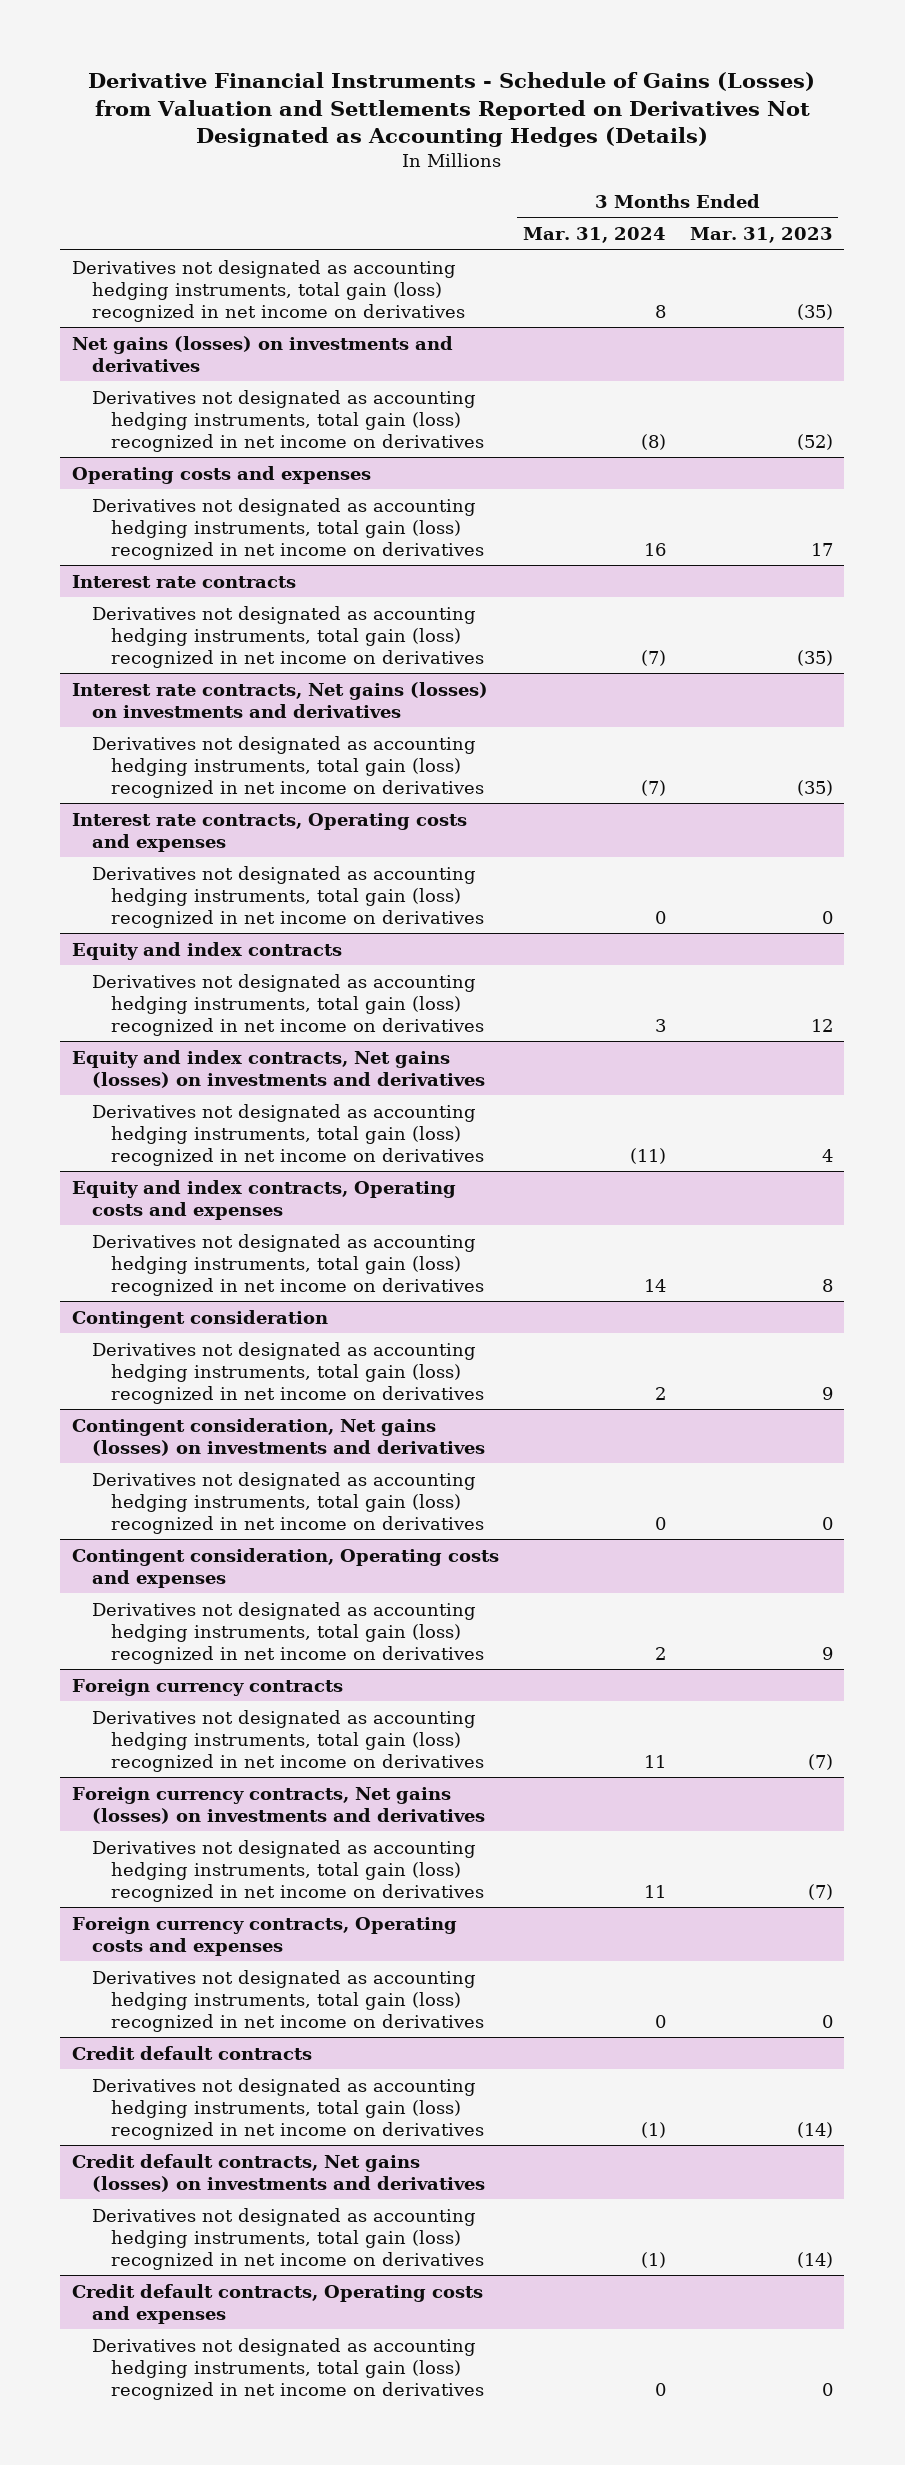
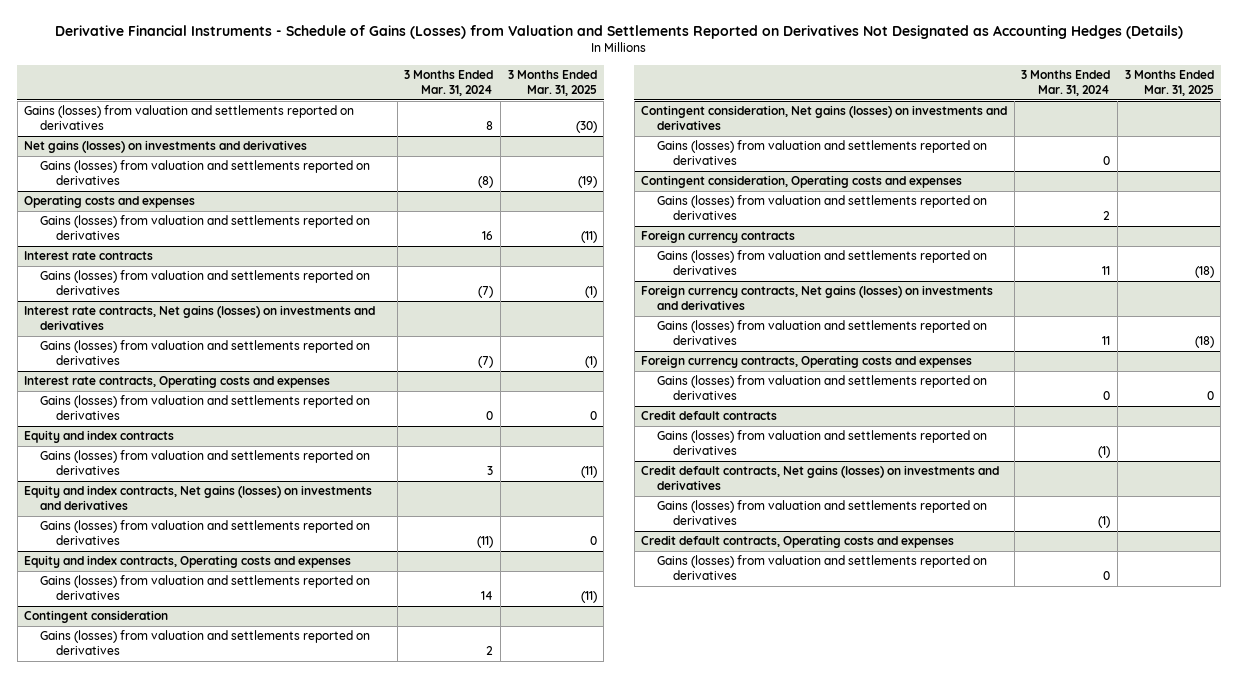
[689,227,833,244] Mar. 31, 2023 -> none
none -> [507,70,597,97] 3 Months Ended Mar. 31, 2025
[72,259,465,322] Derivatives not designated as accounting hedging instruments, total gain (loss) recognized in net income on derivatives -> [24,105,355,131] Gains (losses) from valuation and settlements reported on derivatives
[91,389,485,452] Derivatives not designated as accounting hedging instruments, total gain (loss) recognized in net income on derivatives -> [40,160,371,186] Gains (losses) from valuation and settlements reported on derivatives
[91,497,485,560] Derivatives not designated as accounting hedging instruments, total gain (loss) recognized in net income on derivatives -> [40,215,371,241] Gains (losses) from valuation and settlements reported on derivatives
[91,605,485,668] Derivatives not designated as accounting hedging instruments, total gain (loss) recognized in net income on derivatives -> [40,270,371,296] Gains (losses) from valuation and settlements reported on derivatives
[91,735,485,798] Derivatives not designated as accounting hedging instruments, total gain (loss) recognized in net income on derivatives -> [40,340,371,366] Gains (losses) from valuation and settlements reported on derivatives
[91,865,485,928] Derivatives not designated as accounting hedging instruments, total gain (loss) recognized in net income on derivatives -> [40,395,371,421] Gains (losses) from valuation and settlements reported on derivatives
[91,973,485,1036] Derivatives not designated as accounting hedging instruments, total gain (loss) recognized in net income on derivatives -> [40,450,371,476] Gains (losses) from valuation and settlements reported on derivatives
[91,1103,485,1166] Derivatives not designated as accounting hedging instruments, total gain (loss) recognized in net income on derivatives -> [40,520,371,546] Gains (losses) from valuation and settlements reported on derivatives
[91,1233,485,1296] Derivatives not designated as accounting hedging instruments, total gain (loss) recognized in net income on derivatives -> [40,575,371,601] Gains (losses) from valuation and settlements reported on derivatives
[91,1341,485,1404] Derivatives not designated as accounting hedging instruments, total gain (loss) recognized in net income on derivatives -> [40,630,371,656] Gains (losses) from valuation and settlements reported on derivatives
[91,1471,485,1534] Derivatives not designated as accounting hedging instruments, total gain (loss) recognized in net income on derivatives -> [657,140,988,166] Gains (losses) from valuation and settlements reported on derivatives
[91,1601,485,1664] Derivatives not designated as accounting hedging instruments, total gain (loss) recognized in net income on derivatives -> [657,195,988,221] Gains (losses) from valuation and settlements reported on derivatives
[91,1709,485,1772] Derivatives not designated as accounting hedging instruments, total gain (loss) recognized in net income on derivatives -> [657,250,988,276] Gains (losses) from valuation and settlements reported on derivatives
[91,1839,485,1902] Derivatives not designated as accounting hedging instruments, total gain (loss) recognized in net income on derivatives -> [657,320,988,346] Gains (losses) from valuation and settlements reported on derivatives
[91,1969,485,2032] Derivatives not designated as accounting hedging instruments, total gain (loss) recognized in net income on derivatives -> [657,375,988,401] Gains (losses) from valuation and settlements reported on derivatives
[91,2077,485,2140] Derivatives not designated as accounting hedging instruments, total gain (loss) recognized in net income on derivatives -> [657,430,988,456] Gains (losses) from valuation and settlements reported on derivatives
[91,2207,485,2270] Derivatives not designated as accounting hedging instruments, total gain (loss) recognized in net income on derivatives -> [657,500,988,526] Gains (losses) from valuation and settlements reported on derivatives
[91,2337,485,2400] Derivatives not designated as accounting hedging instruments, total gain (loss) recognized in net income on derivatives -> [657,555,988,581] Gains (losses) from valuation and settlements reported on derivatives

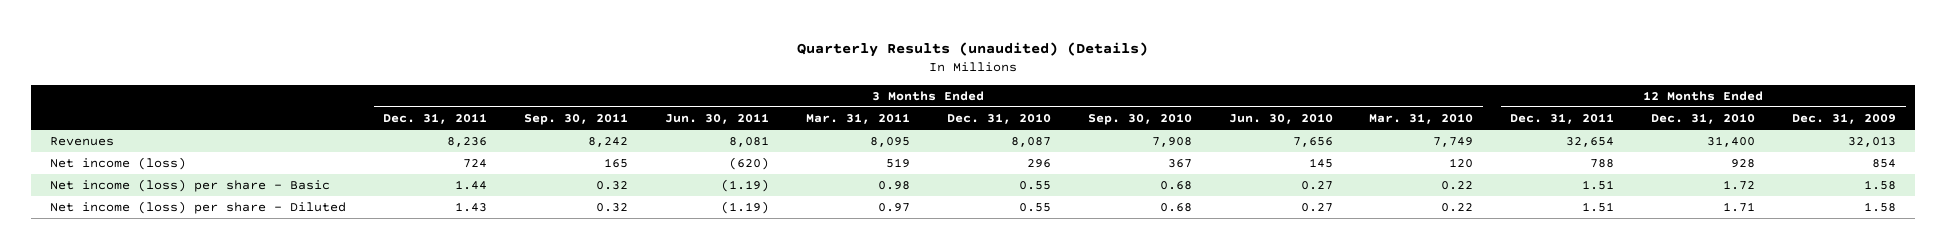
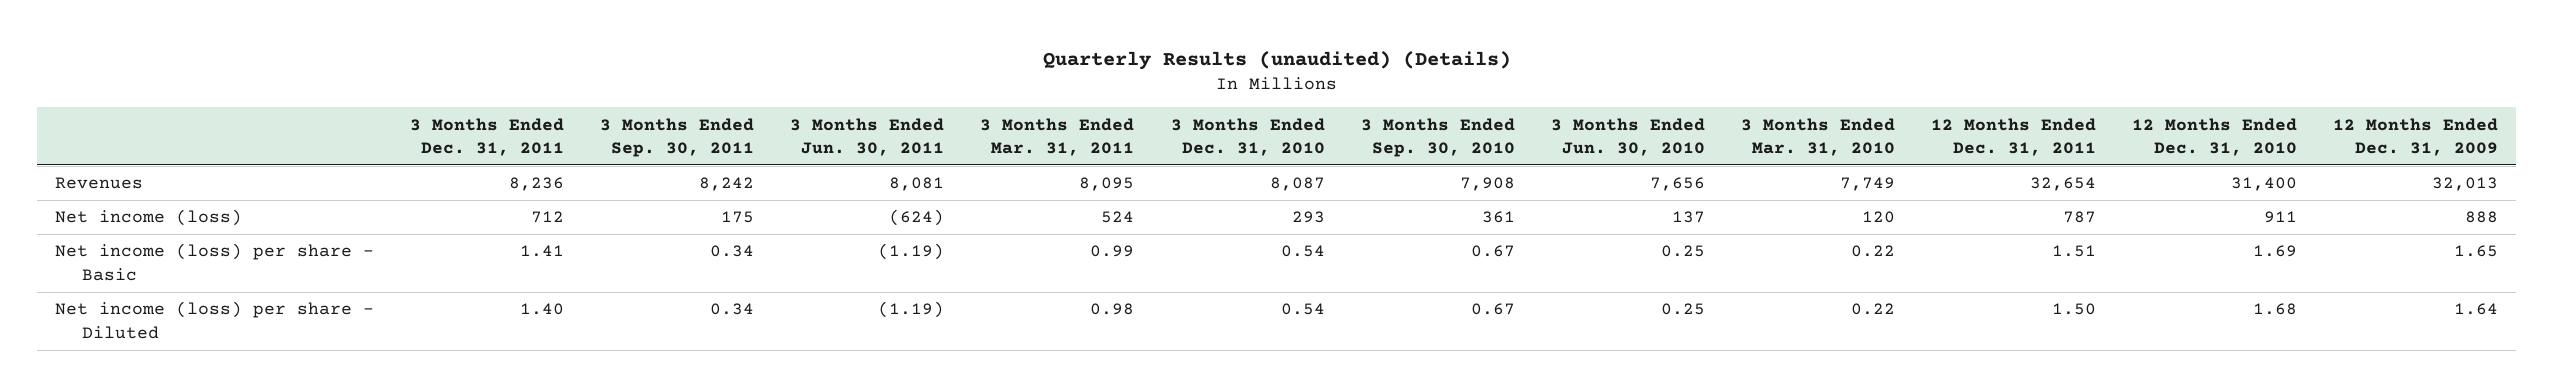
[462,159,487,169] 724 -> [531,211,565,224] 712
[603,158,628,169] 165 -> [721,211,755,224] 175
[728,157,769,171] (620) -> [889,209,945,227] (624)
[885,158,910,169] 519 -> [1101,211,1135,224] 524
[1026,159,1051,169] 296 -> [1291,211,1325,224] 293
[1167,159,1192,169] 367 -> [1481,211,1515,224] 361
[1308,158,1333,169] 145 -> [1671,211,1705,224] 137
[1590,159,1615,169] 788 -> [2062,211,2096,224] 787
[1731,159,1756,169] 928 -> [2263,211,2297,224] 911
[1872,159,1897,169] 854 -> [2465,211,2499,224] 888
[454,180,487,191] 1.44 -> [520,245,565,258] 1.41
[595,181,628,191] 0.32 -> [710,245,755,258] 0.34
[877,181,910,191] 0.98 -> [1090,245,1135,258] 0.99
[1018,181,1051,191] 0.55 -> [1280,245,1325,258] 0.54
[1159,181,1192,191] 0.68 -> [1470,245,1515,258] 0.67
[1300,181,1333,191] 0.27 -> [1660,245,1705,258] 0.25
[1723,180,1756,191] 1.72 -> [2252,245,2297,258] 1.69
[1864,180,1897,191] 1.58 -> [2454,245,2499,258] 1.65
[454,202,487,213] 1.43 -> [520,303,565,316] 1.40
[595,203,628,213] 0.32 -> [710,303,755,316] 0.34
[877,203,910,213] 0.97 -> [1090,303,1135,316] 0.98
[1018,203,1051,213] 0.55 -> [1280,303,1325,316] 0.54
[1159,203,1192,213] 0.68 -> [1470,303,1515,316] 0.67
[1300,203,1333,213] 0.27 -> [1660,303,1705,316] 0.25
[1582,202,1615,213] 1.51 -> [2051,303,2096,316] 1.50
[1723,202,1756,213] 1.71 -> [2252,303,2297,316] 1.68
[1864,202,1897,213] 1.58 -> [2454,303,2499,316] 1.64

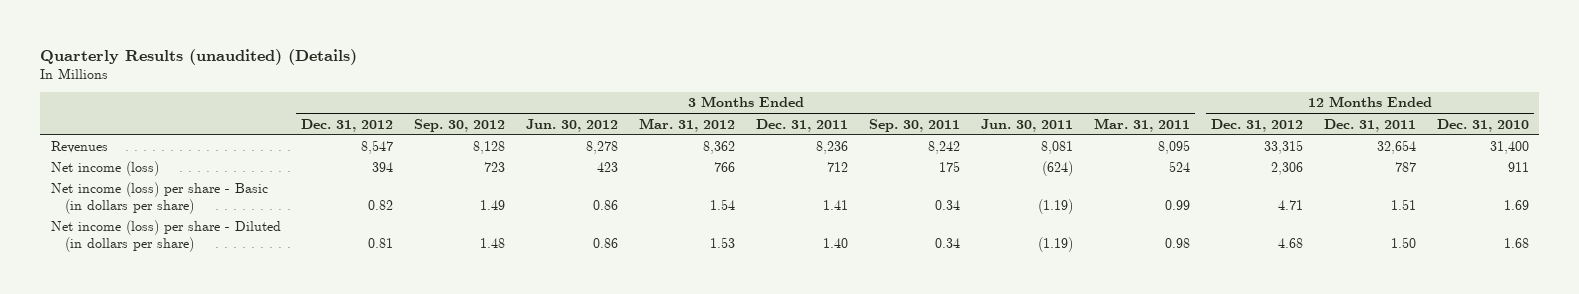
[1170,117,1325,156] 3 Months Ended Dec. 31, 2010 -> none
[1360,117,1515,157] 3 Months Ended Sep. 30, 2010 -> none
[1550,117,1705,156] 3 Months Ended Jun. 30, 2010 -> none
[1740,117,1895,156] 3 Months Ended Mar. 31, 2010 -> none
[2333,117,2499,156] 12 Months Ended Dec. 31, 2009 -> none
none -> [301,118,394,132] Dec. 31, 2012
none -> [414,118,506,132] Sep. 30, 2012
none -> [526,118,619,132] Jun. 30, 2012
none -> [639,117,736,132] Mar. 31, 2012
none -> [1210,118,1303,132] Dec. 31, 2012
[55,243,375,281] Net income (loss) per share - Basic -> [50,182,268,215] Net income (loss) per share - Basic (in dollars per share)
[55,301,375,339] Net income (loss) per share - Diluted -> [50,220,281,253] Net income (loss) per share - Diluted (in dollars per share)

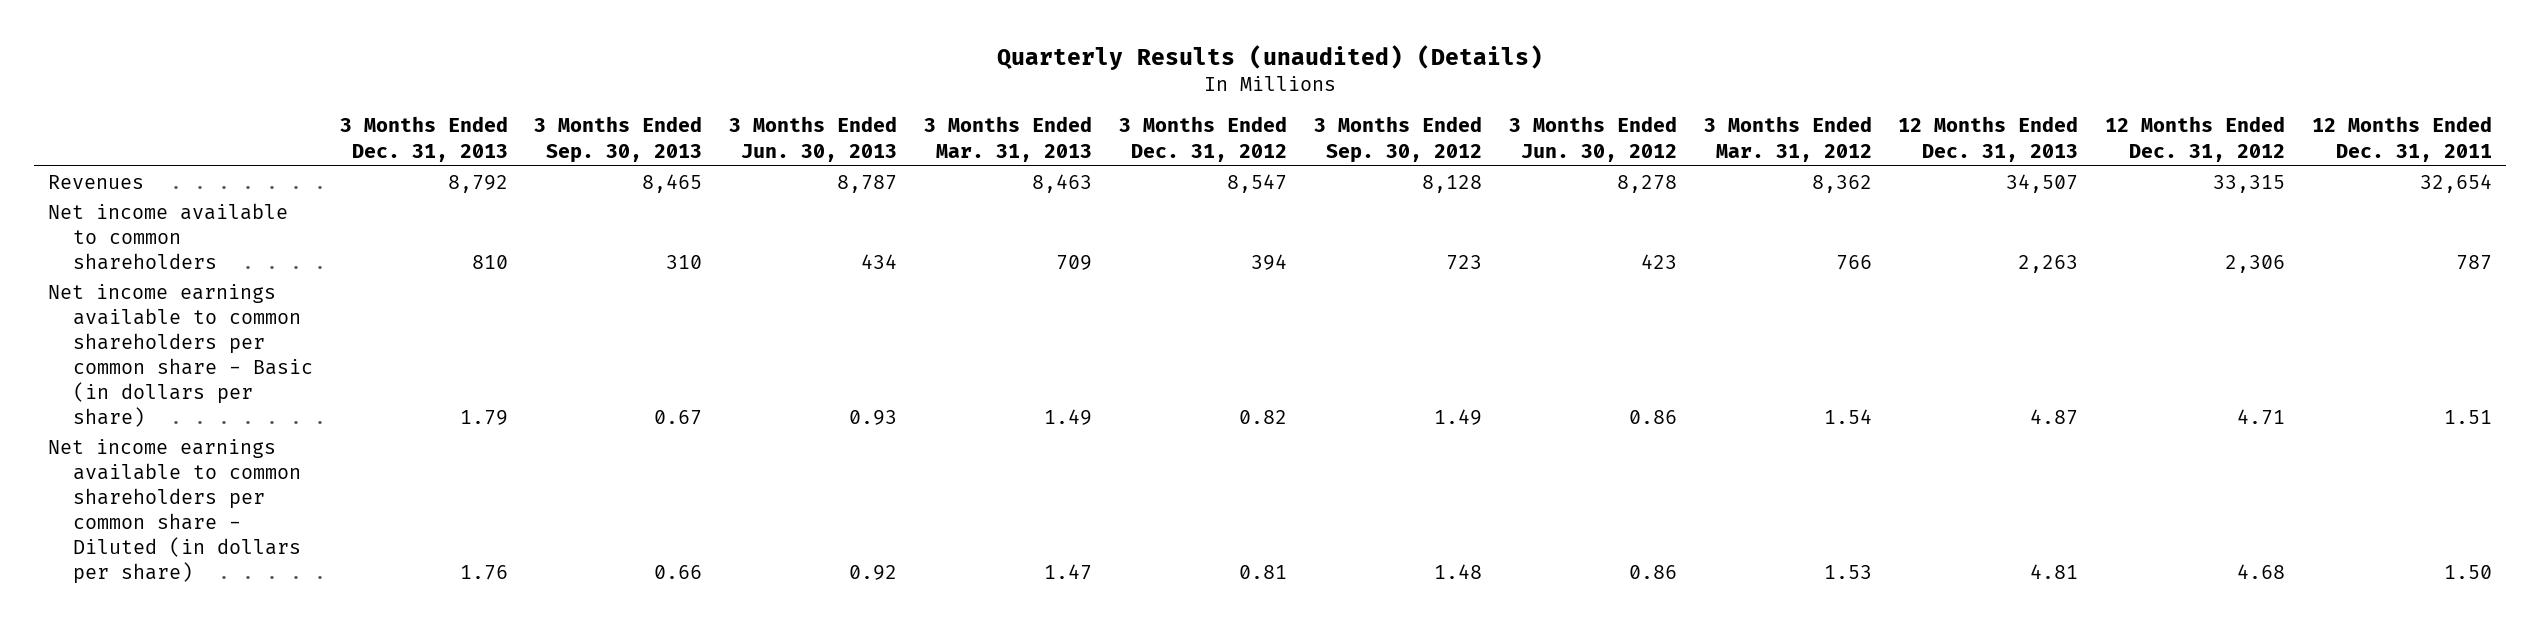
[756,118,849,132] Dec. 31, 2011 -> none
[869,118,961,132] Sep. 30, 2011 -> none
[980,118,1073,132] Jun. 30, 2011 -> none
[1093,117,1190,132] Mar. 31, 2011 -> none
[1436,118,1529,132] Dec. 31, 2010 -> none
none -> [339,116,508,162] 3 Months Ended Dec. 31, 2013
none -> [534,116,703,163] 3 Months Ended Sep. 30, 2013
none -> [729,116,898,162] 3 Months Ended Jun. 30, 2013
none -> [924,116,1093,162] 3 Months Ended Mar. 31, 2013
none -> [1898,116,2079,162] 12 Months Ended Dec. 31, 2013
[50,161,159,177] Net income (loss) -> [47,202,288,271] Net income available to common shareholders
[50,182,268,215] Net income (loss) per share - Basic (in dollars per share) -> [47,283,313,428] Net income earnings available to common shareholders per common share - Basic (in dollars per share)
[50,220,281,253] Net income (loss) per share - Diluted (in dollars per share) -> [47,438,301,585] Net income earnings available to common shareholders per common share - Diluted (in dollars per share)

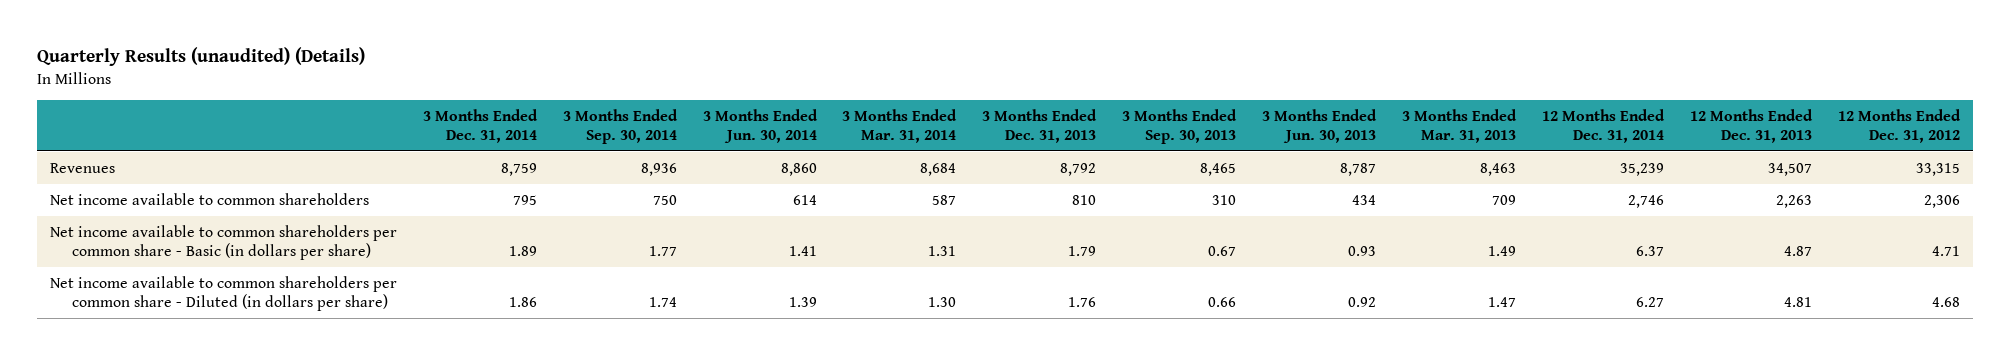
[1119,116,1288,162] 3 Months Ended Dec. 31, 2012 -> none
[1313,116,1482,163] 3 Months Ended Sep. 30, 2012 -> none
[1508,116,1677,162] 3 Months Ended Jun. 30, 2012 -> none
[1703,116,1872,162] 3 Months Ended Mar. 31, 2012 -> none
[2312,116,2493,162] 12 Months Ended Dec. 31, 2011 -> none
none -> [422,108,538,143] 3 Months Ended Dec. 31, 2014
none -> [562,108,678,144] 3 Months Ended Sep. 30, 2014
none -> [702,108,818,143] 3 Months Ended Jun. 30, 2014
none -> [842,108,958,143] 3 Months Ended Mar. 31, 2014
none -> [1541,108,1665,143] 12 Months Ended Dec. 31, 2014
[47,283,313,428] Net income earnings available to common shareholders per common share - Basic (in dollars per share) -> [49,224,397,260] Net income available to common shareholders per common share - Basic (in dollars per share)
[47,438,301,585] Net income earnings available to common shareholders per common share - Diluted (in dollars per share) -> [49,275,397,311] Net income available to common shareholders per common share - Diluted (in dollars per share)

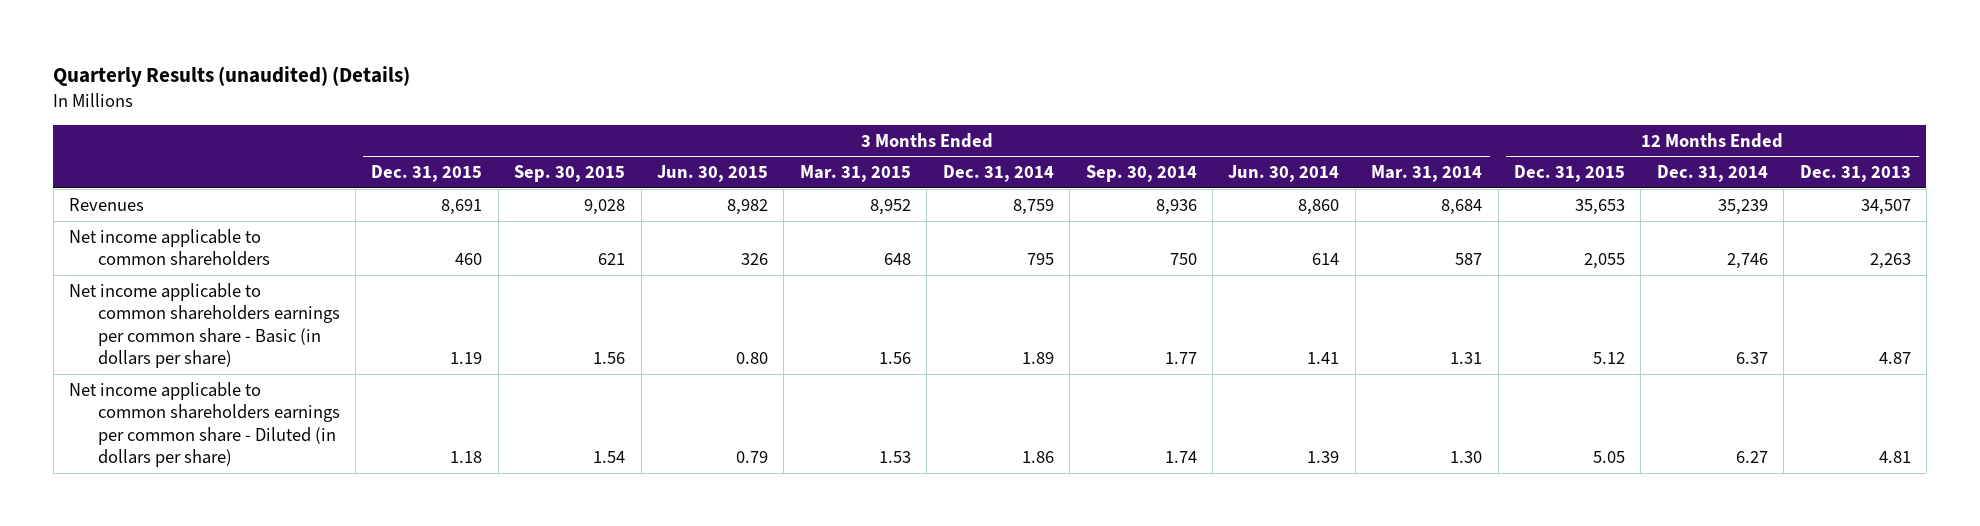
[982,108,1098,143] 3 Months Ended Dec. 31, 2013 -> none
[1122,108,1238,144] 3 Months Ended Sep. 30, 2013 -> none
[1262,108,1378,143] 3 Months Ended Jun. 30, 2013 -> none
[1402,108,1518,143] 3 Months Ended Mar. 31, 2013 -> none
[1837,108,1961,143] 12 Months Ended Dec. 31, 2012 -> none
none -> [371,165,483,183] Dec. 31, 2015
none -> [514,165,626,183] Sep. 30, 2015
none -> [657,165,769,183] Jun. 30, 2015
none -> [799,165,911,183] Mar. 31, 2015
none -> [1513,165,1625,183] Dec. 31, 2015
[49,192,369,205] Net income available to common shareholders -> [69,228,270,267] Net income applicable to common shareholders
[49,224,397,260] Net income available to common shareholders per common share - Basic (in dollars per share) -> [69,282,340,369] Net income applicable to common shareholders earnings per common share - Basic (in dollars per share)
[49,275,397,311] Net income available to common shareholders per common share - Diluted (in dollars per share) -> [69,381,340,468] Net income applicable to common shareholders earnings per common share - Diluted (in dollars per share)

